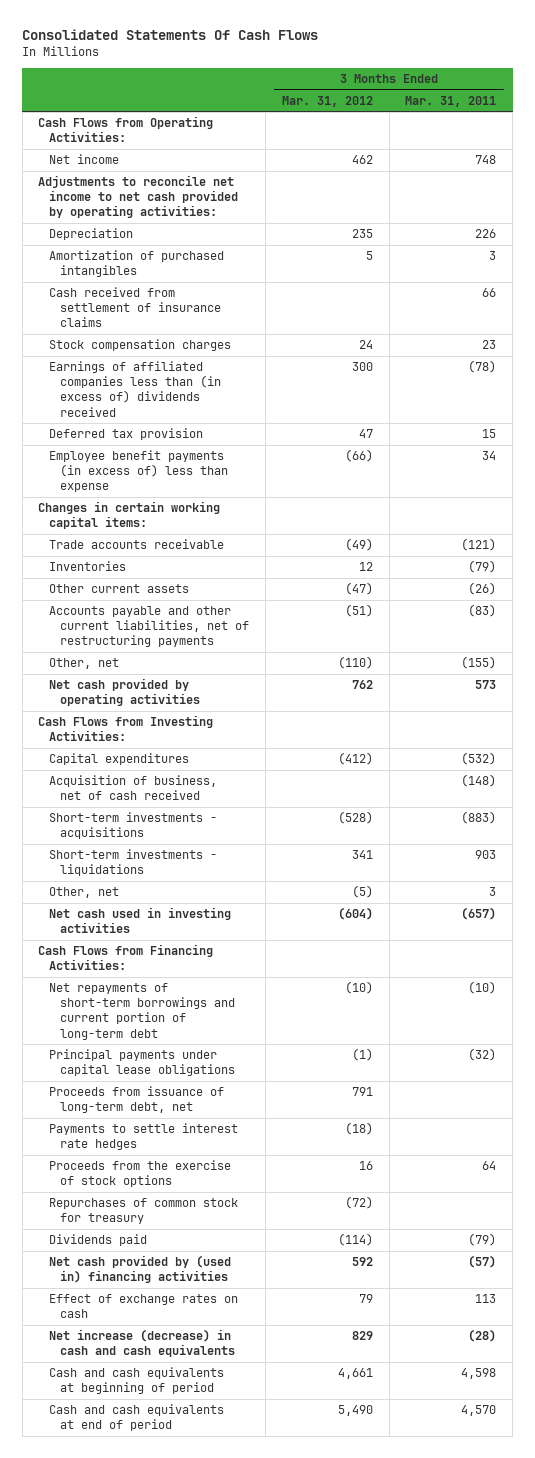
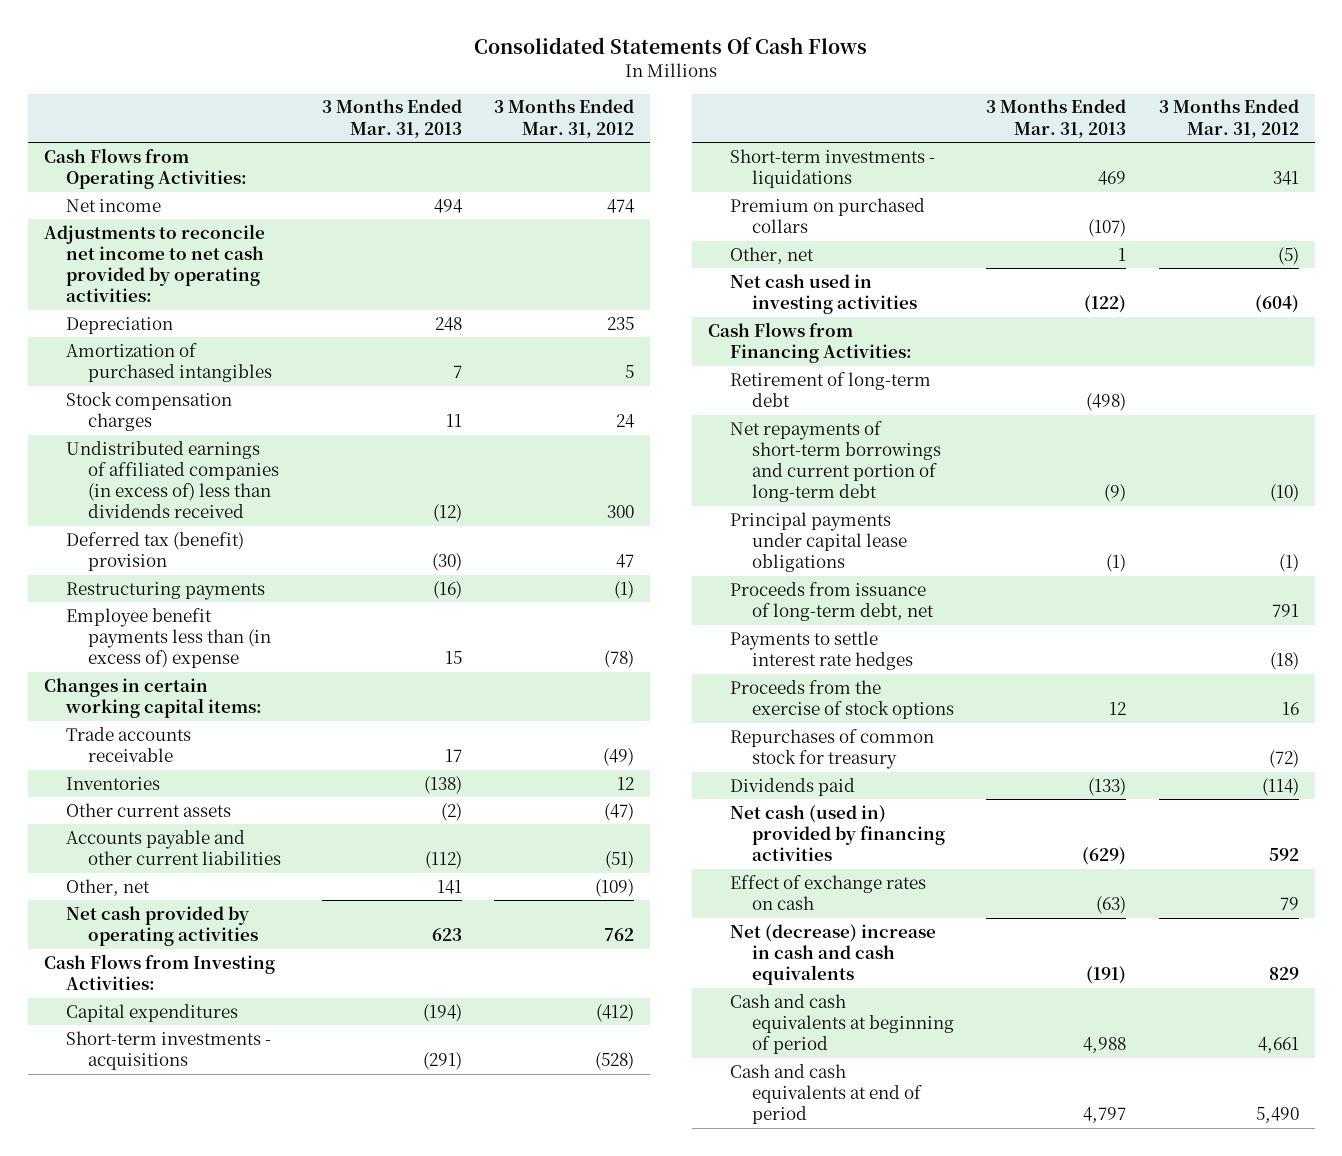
[405,95,497,107] Mar. 31, 2011 -> none
none -> [321,99,462,138] 3 Months Ended Mar. 31, 2013
[351,155,373,165] 462 -> [607,198,636,213] 474
[49,287,222,328] Cash received from settlement of insurance claims -> none
[49,361,222,417] Earnings of affiliated companies less than (in excess of) dividends received -> [65,440,279,519] Undistributed earnings of affiliated companies (in excess of) less than dividends received
[49,428,204,441] Deferred tax provision -> [65,531,244,571] Deferred tax (benefit) provision
none -> [65,581,265,600] Restructuring payments
[49,450,229,493] Employee benefit payments (in excess of) less than expense -> [65,607,271,669] Employee benefit payments less than (in excess of) expense
[344,449,373,463] (66) -> [604,650,635,669] (78)
[49,606,250,648] Accounts payable and other current liabilities, net of restructuring payments -> [65,829,281,865] Accounts payable and other current liabilities
[337,656,373,670] (110) -> [595,878,635,897] (109)
[49,775,218,801] Acquisition of business, net of cash received -> none
none -> [730,197,926,233] Premium on purchased collars
none -> [730,371,932,407] Retirement of long-term debt
[49,1255,232,1284] Net cash provided by (used in) financing activities -> [730,804,946,862] Net cash (used in) provided by financing activities
[49,1329,236,1358] Net increase (decrease) in cash and cash equivalents -> [730,923,937,986] Net (decrease) increase in cash and cash equivalents

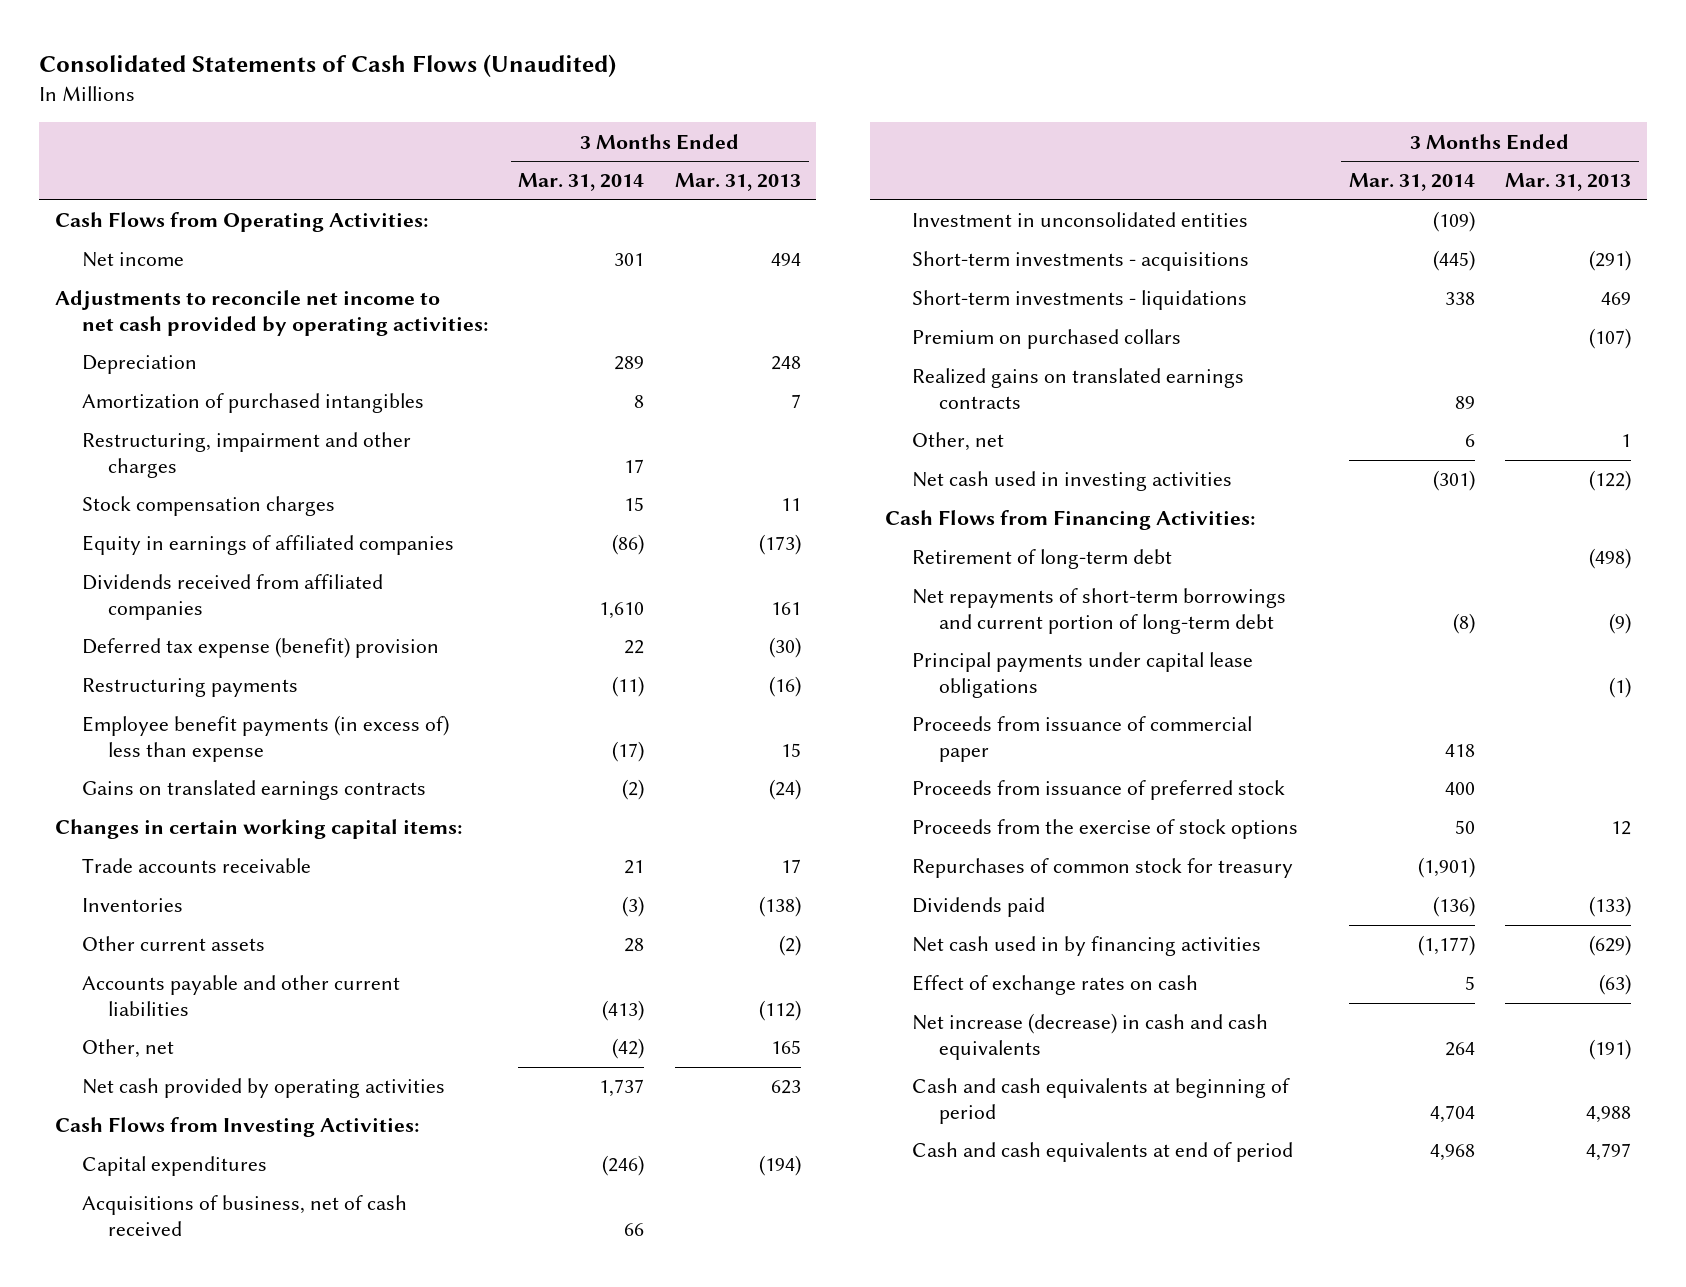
[474,36,868,54] Consolidated Statements Of Cash Flows -> [39,54,617,78] Consolidated Statements of Cash Flows (Unaudited)
[494,99,635,138] 3 Months Ended Mar. 31, 2012 -> none
none -> [518,173,645,192] Mar. 31, 2014
none -> [81,432,411,478] Restructuring, impairment and other charges
[65,440,279,519] Undistributed earnings of affiliated companies (in excess of) less than dividends received -> none
none -> [81,535,454,556] Equity in earnings of affiliated companies
none -> [81,574,383,620] Dividends received from affiliated companies
[65,531,244,571] Deferred tax (benefit) provision -> [81,637,439,659] Deferred tax expense (benefit) provision
[65,607,271,669] Employee benefit payments less than (in excess of) expense -> [81,715,449,762] Employee benefit payments (in excess of) less than expense
none -> [81,780,426,801] Gains on translated earnings contracts
[436,879,462,894] 141 -> [771,1040,802,1055] 165
none -> [81,1195,407,1236] Acquisitions of business, net of cash received
none -> [911,212,1248,228] Investment in unconsolidated entities
none -> [911,368,1244,409] Realized gains on translated earnings contracts
[730,581,935,621] Proceeds from issuance of long-term debt, net -> none
[730,630,914,670] Payments to settle interest rate hedges -> none
none -> [911,716,1252,762] Proceeds from issuance of commercial paper
none -> [911,780,1285,801] Proceeds from issuance of preferred stock
[730,804,946,862] Net cash (used in) provided by financing activities -> [911,936,1261,957] Net cash used in by financing activities
[730,923,937,986] Net (decrease) increase in cash and cash equivalents -> [911,1013,1268,1060] Net increase (decrease) in cash and cash equivalents

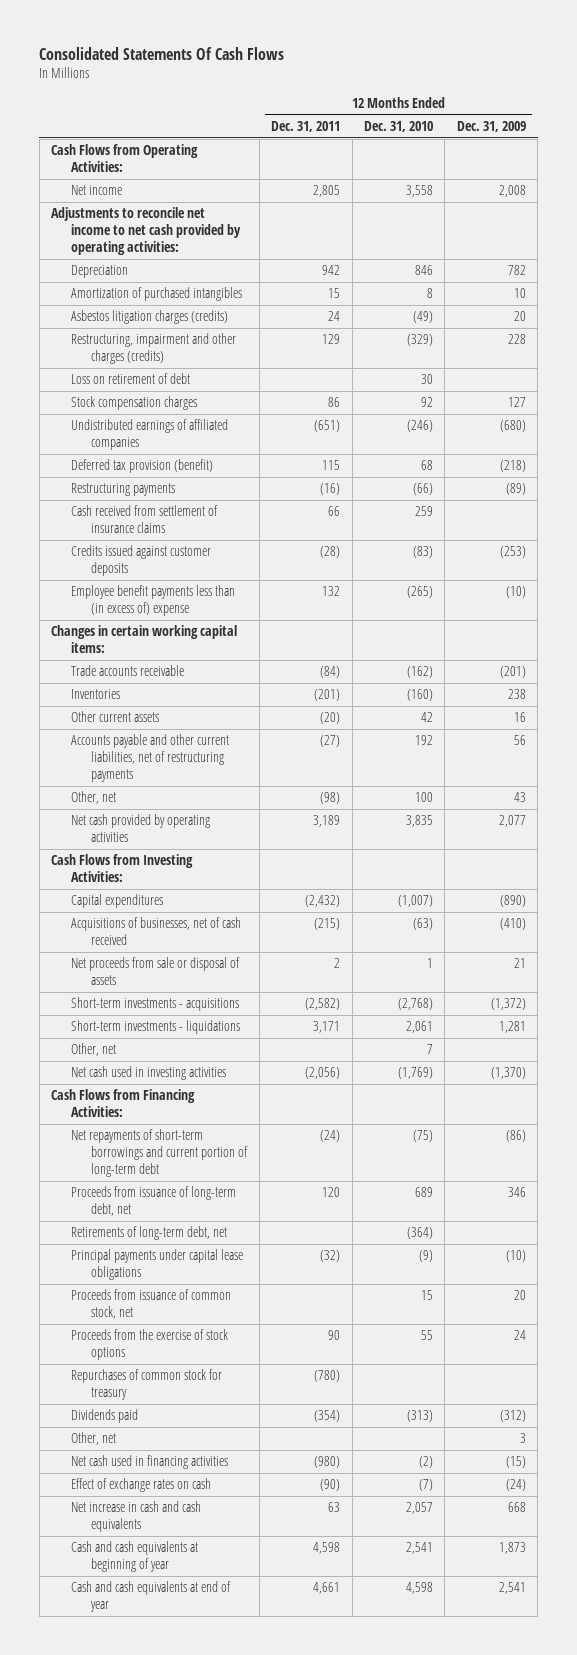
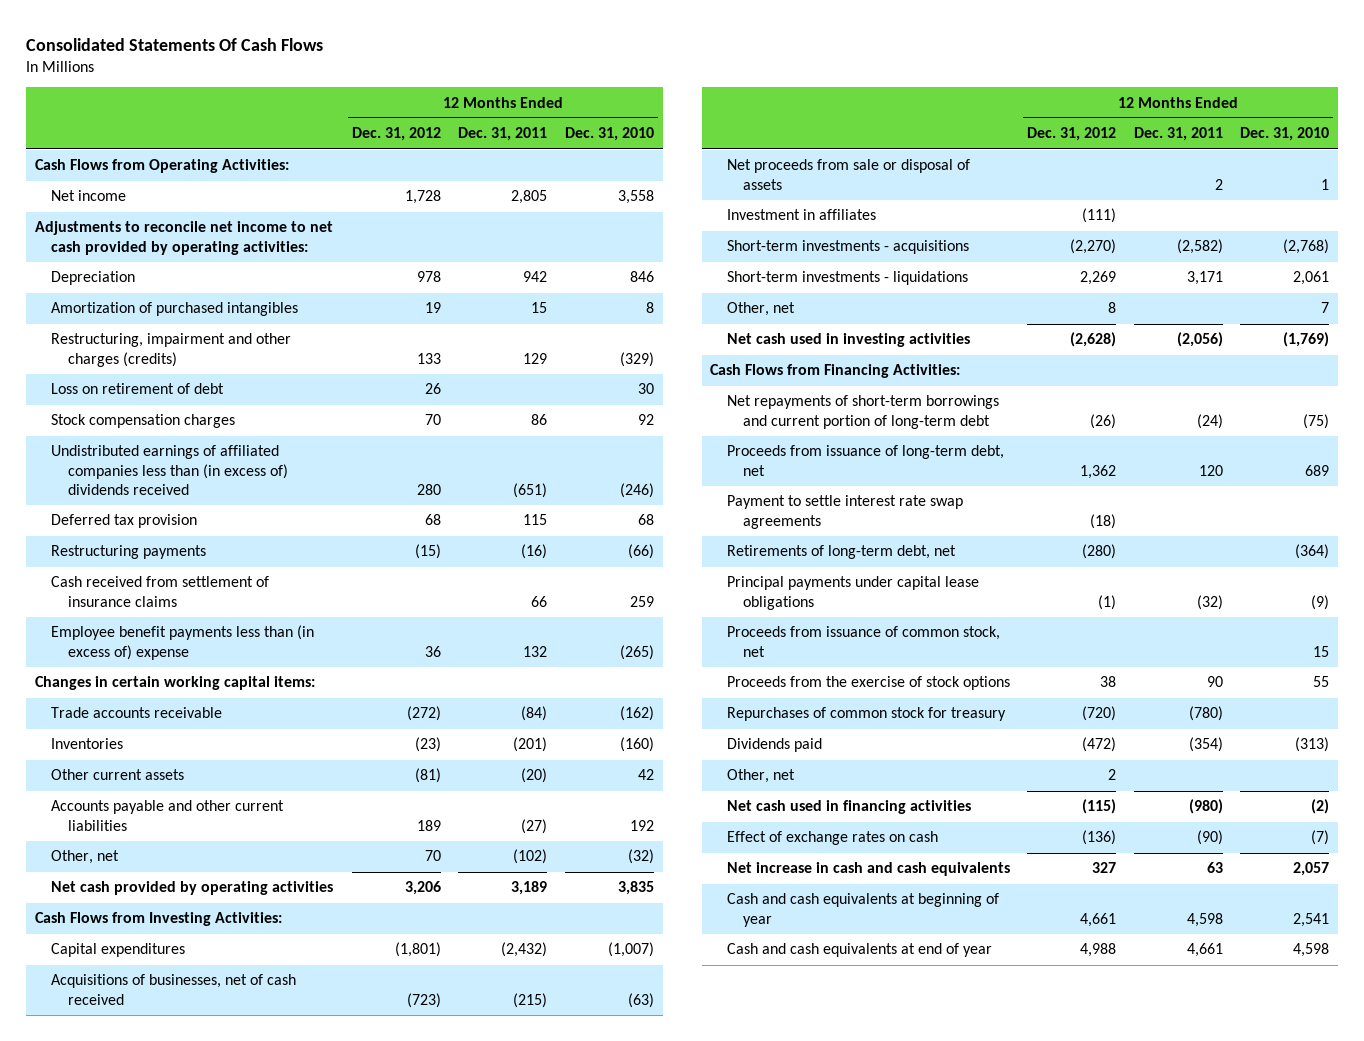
[456,121,526,133] Dec. 31, 2009 -> none
none -> [351,127,441,142] Dec. 31, 2012
[71,310,229,325] Asbestos litigation charges (credits) -> none
[71,419,229,451] Undistributed earnings of affiliated companies -> [51,445,288,495] Undistributed earnings of affiliated companies less than (in excess of) dividends received
[71,459,214,474] Deferred tax provision (benefit) -> [51,514,198,529] Deferred tax provision
[71,545,212,577] Credits issued against customer deposits -> none
[71,734,230,782] Accounts payable and other current liabilities, net of restructuring payments -> [51,800,285,831] Accounts payable and other current liabilities
[320,792,341,805] (98) -> [513,849,548,865] (102)
[415,792,434,803] 100 -> [627,849,654,865] (32)
none -> [726,209,876,221] Investment in affiliates
none -> [726,495,963,529] Payment to settle interest rate swap agreements

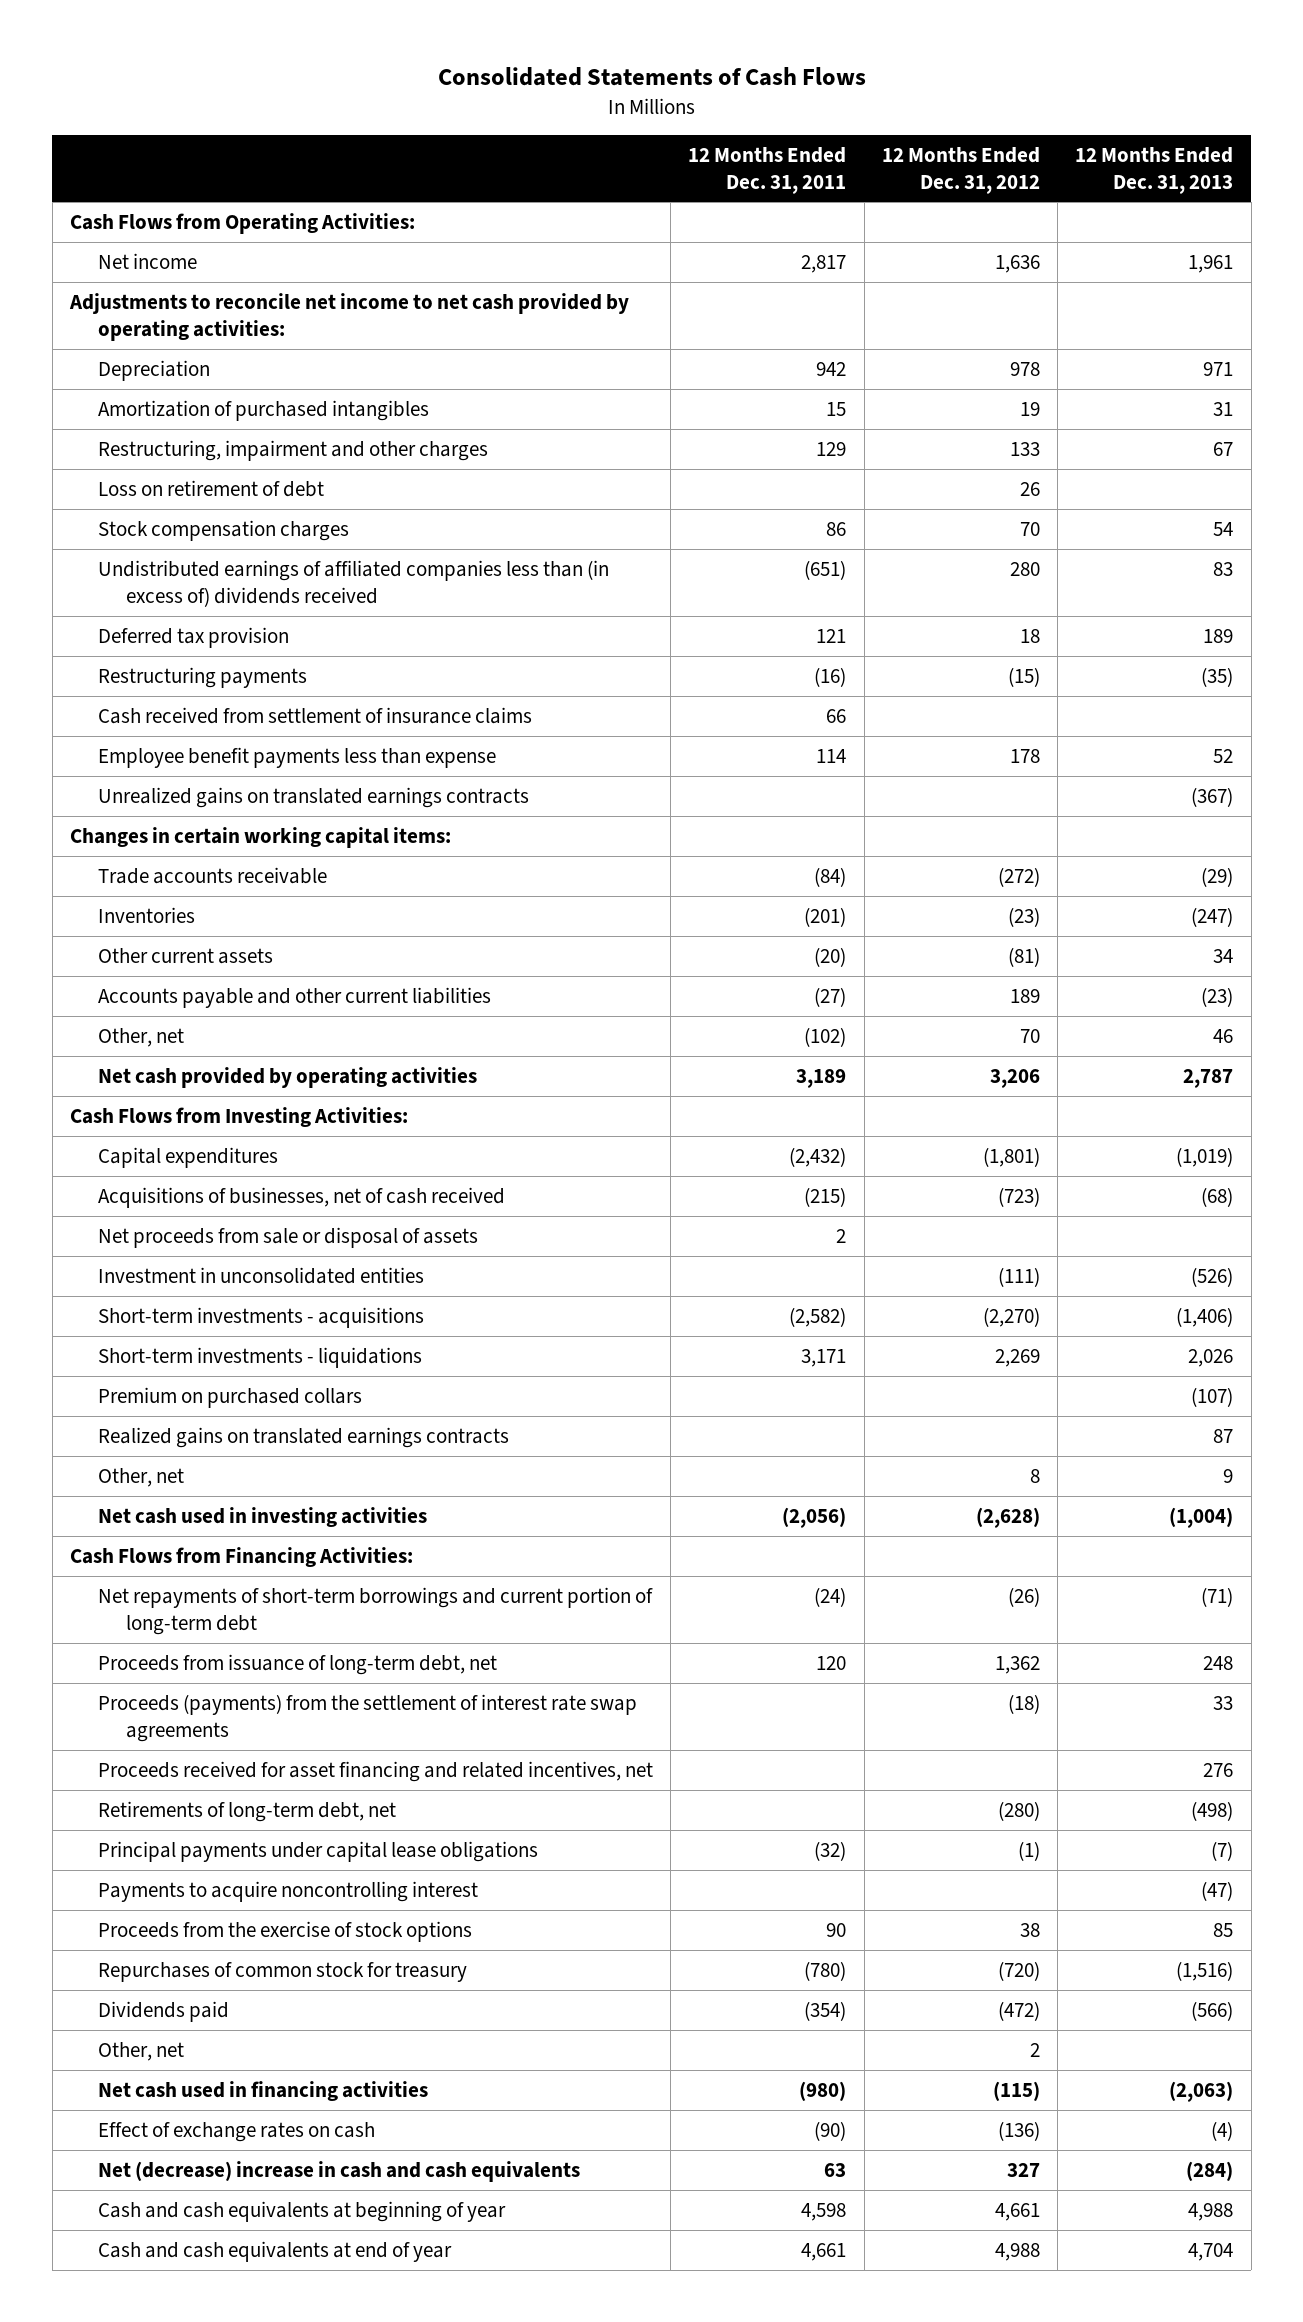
[26,37,324,51] Consolidated Statements Of Cash Flows -> [437,67,866,87] Consolidated Statements of Cash Flows
[564,127,654,142] Dec. 31, 2010 -> none
none -> [1075,146,1234,194] 12 Months Ended Dec. 31, 2013
[404,190,441,205] 1,728 -> [994,254,1040,273] 1,636
[511,190,548,205] 2,805 -> [801,254,847,273] 2,817
[51,333,292,367] Restructuring, impairment and other charges (credits) -> [98,439,489,461] Restructuring, impairment and other charges
[424,514,441,526] 68 -> [1019,628,1040,643] 18
[523,514,548,526] 115 -> [816,628,847,643] 121
[51,625,315,660] Employee benefit payments less than (in excess of) expense -> [98,746,497,768] Employee benefit payments less than expense
[424,645,441,657] 36 -> [1009,748,1040,763] 178
[523,645,548,657] 132 -> [816,748,847,763] 114
none -> [98,786,530,808] Unrealized gains on translated earnings contracts
[726,209,876,221] Investment in affiliates -> [98,1266,425,1284] Investment in unconsolidated entities
none -> [98,1386,363,1408] Premium on purchased collars
none -> [98,1426,510,1448] Realized gains on translated earnings contracts
[726,495,963,529] Payment to settle interest rate swap agreements -> [98,1693,638,1742] Proceeds (payments) from the settlement of interest rate swap agreements
none -> [98,1760,654,1782] Proceeds received for asset financing and related incentives, net
[726,626,1000,657] Proceeds from issuance of common stock, net -> none
none -> [98,1880,479,1902] Payments to acquire noncontrolling interest
[726,862,1010,877] Net increase in cash and cash equivalents -> [98,2160,581,2182] Net (decrease) increase in cash and cash equivalents

